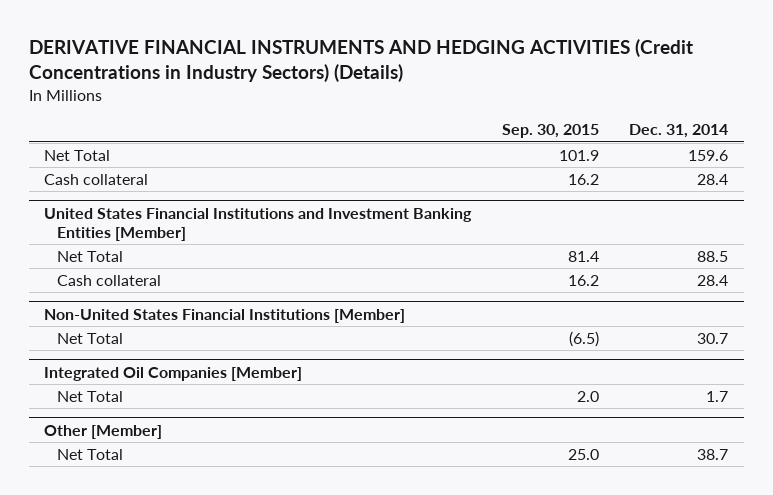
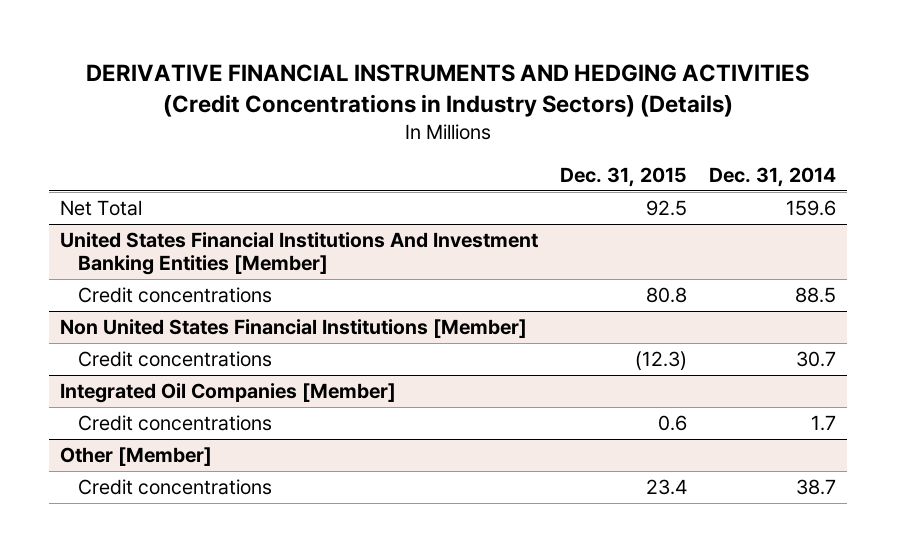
[501,124,599,139] Sep. 30, 2015 -> none
none -> [560,166,688,187] Dec. 31, 2015
[44,173,149,185] Cash collateral -> none
[57,274,162,286] Cash collateral -> none
[57,332,124,344] Net Total -> none
[44,207,473,241] United States Financial Institutions and Investment Banking Entities [Member] -> [60,231,539,276] United States Financial Institutions And Investment Banking Entities [Member]
[57,250,124,262] Net Total -> [77,286,272,303] Credit concentrations
[44,308,406,323] Non-United States Financial Institutions [Member] -> [60,318,528,338] Non United States Financial Institutions [Member]
none -> [77,350,272,367] Credit concentrations
[57,390,124,402] Net Total -> none
none -> [77,414,272,431] Credit concentrations
[57,448,124,460] Net Total -> [77,478,272,495] Credit concentrations

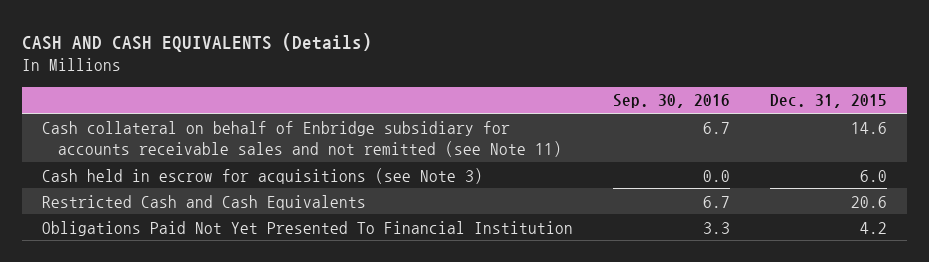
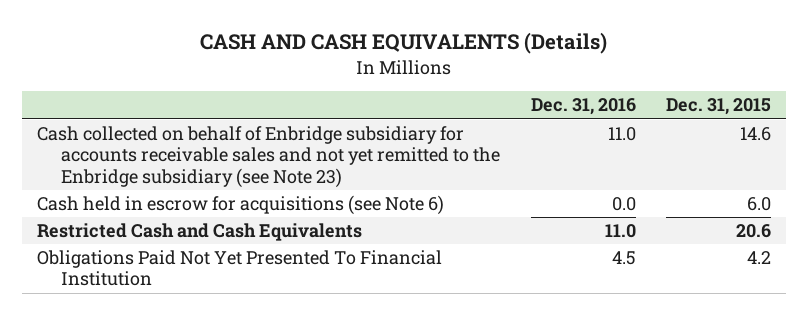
[613,94,731,109] Sep. 30, 2016 -> none
none -> [530,98,636,116] Dec. 31, 2016
[42,120,562,157] Cash collateral on behalf of Enbridge subsidiary for accounts receivable sales and not remitted (see Note 11) -> [36,126,501,188] Cash collected on behalf of Enbridge subsidiary for accounts receivable sales and not yet remitted to the Enbridge subsidiary (see Note 23)
[42,167,484,184] Cash held in escrow for acquisitions (see Note 3) -> [36,195,444,216] Cash held in escrow for acquisitions (see Note 6)

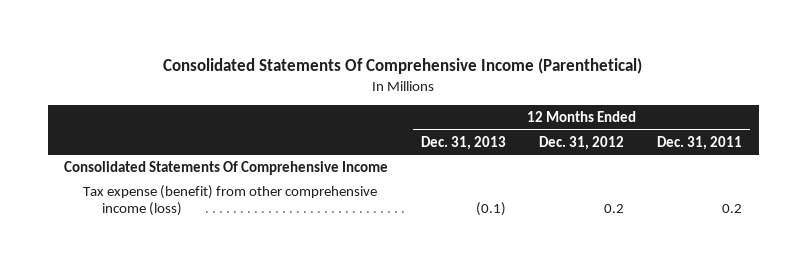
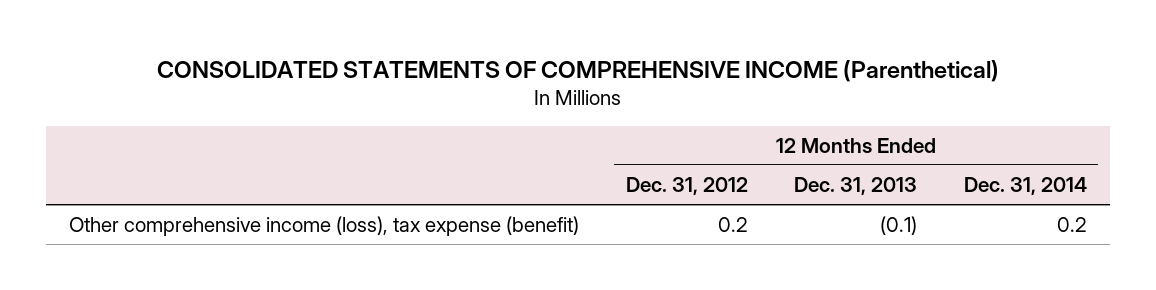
[163,57,643,74] Consolidated Statements Of Comprehensive Income (Parenthetical) -> [156,59,999,82] CONSOLIDATED STATEMENTS OF COMPREHENSIVE INCOME (Parenthetical)
[657,135,743,150] Dec. 31, 2011 -> none
none -> [963,176,1087,195] Dec. 31, 2014
[64,160,389,175] Consolidated Statements Of Comprehensive Income -> none
[83,184,378,217] Tax expense (benefit) from other comprehensive income (loss) -> [69,216,580,237] Other comprehensive income (loss), tax expense (benefit)

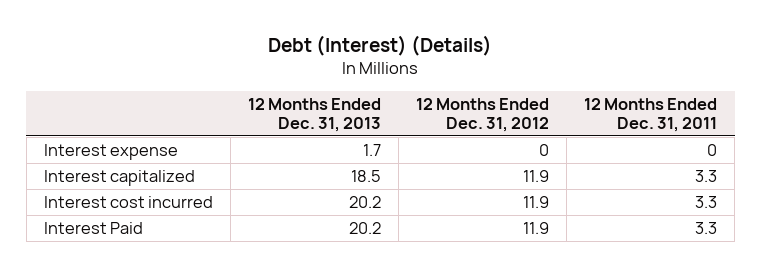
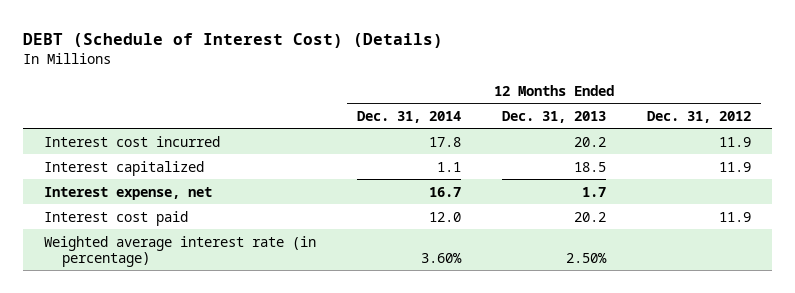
[268,34,493,56] Debt (Interest) (Details) -> [23,33,444,49] DEBT (Schedule of Interest Cost) (Details)
[584,97,718,132] 12 Months Ended Dec. 31, 2011 -> none
none -> [356,110,461,123] Dec. 31, 2014
[43,143,178,160] Interest expense -> none
[43,169,195,186] Interest capitalized -> [43,160,204,176] Interest capitalized
none -> [43,186,212,200] Interest expense, net
[43,221,143,234] Interest Paid -> [43,210,188,226] Interest cost paid
none -> [43,235,316,267] Weighted average interest rate (in percentage)

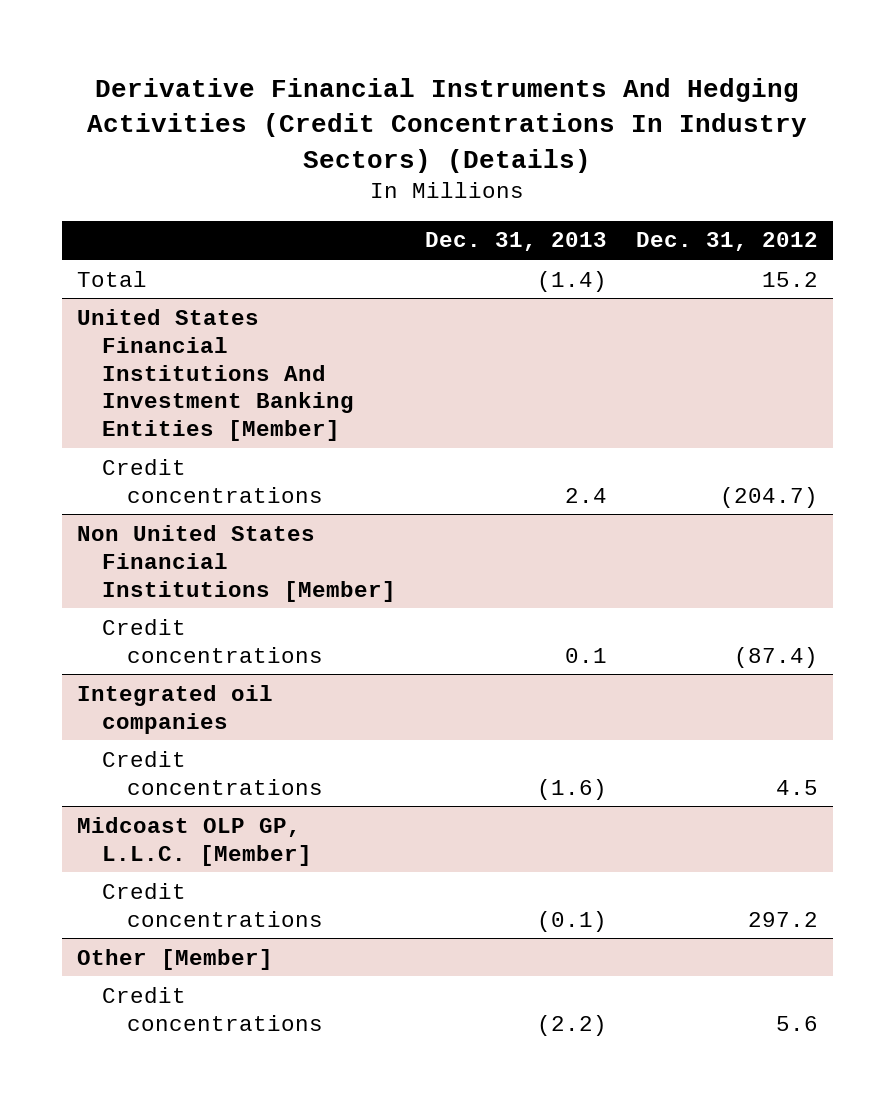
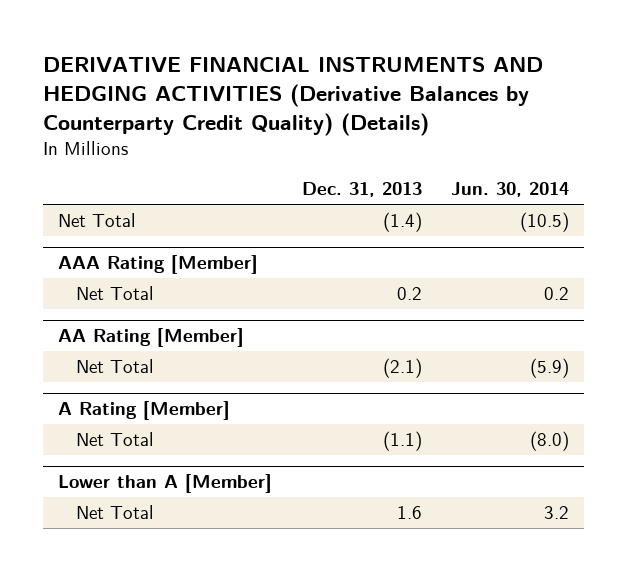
[87,78,808,173] Derivative Financial Instruments And Hedging Activities (Credit Concentrations In Industry Sectors) (Details) -> [43,57,544,136] DERIVATIVE FINANCIAL INSTRUMENTS AND HEDGING ACTIVITIES (Derivative Balances by Counterparty Credit Quality) (Details)
[636,232,819,252] Dec. 31, 2012 -> none
none -> [451,182,570,198] Jun. 30, 2014
[76,308,354,442] United States Financial Institutions And Investment Banking Entities [Member] -> none
[101,458,323,503] Credit concentrations -> none
[76,524,396,602] Non United States Financial Institutions [Member] -> none
[101,618,323,663] Credit concentrations -> none
[76,684,273,734] Integrated oil companies -> none
[101,750,323,795] Credit concentrations -> none
[76,816,312,866] Midcoast OLP GP, L.L.C. [Member] -> none
[101,882,323,927] Credit concentrations -> none
[76,948,273,970] Other [Member] -> none
[101,986,323,1031] Credit concentrations -> none
[76,270,147,287] Total -> [57,212,136,227] Net Total
none -> [57,255,258,275] AAA Rating [Member]
none -> [75,285,154,300] Net Total
none -> [57,328,244,348] AA Rating [Member]
none -> [75,358,154,373] Net Total
none -> [57,401,230,421] A Rating [Member]
none -> [75,431,154,446] Net Total
none -> [57,474,272,494] Lower than A [Member]
none -> [75,504,154,519] Net Total

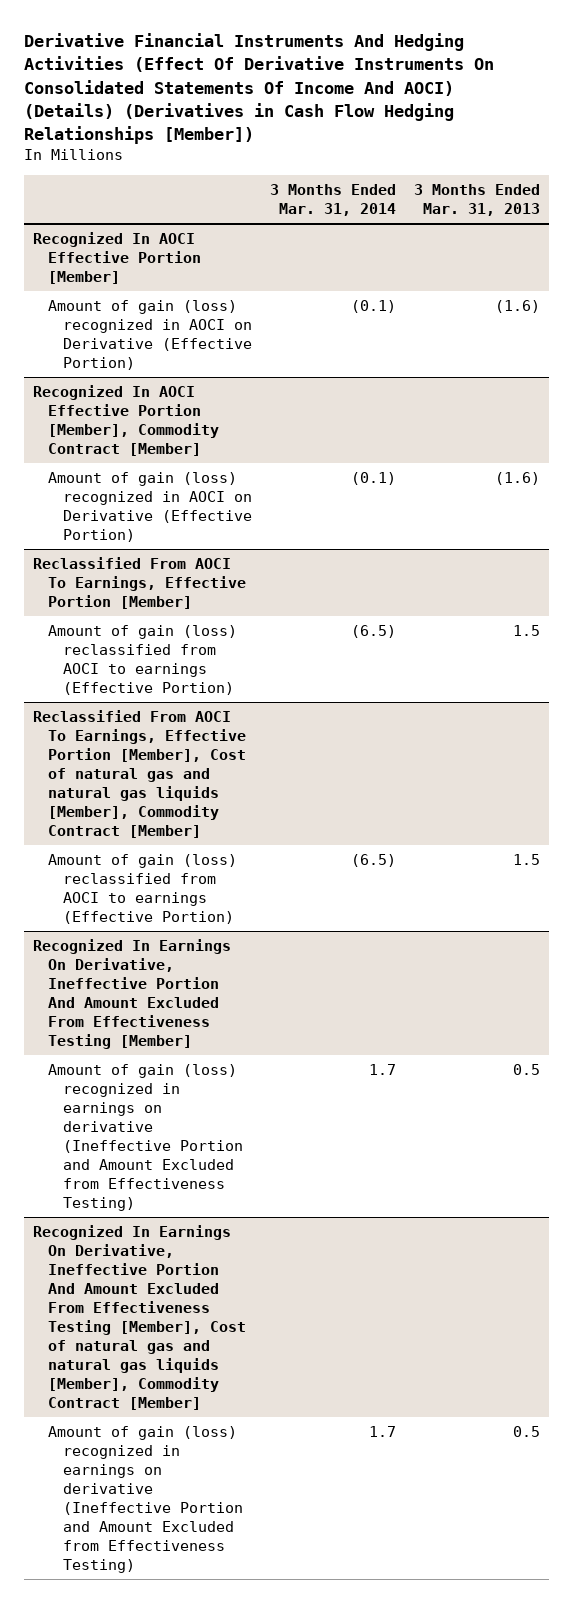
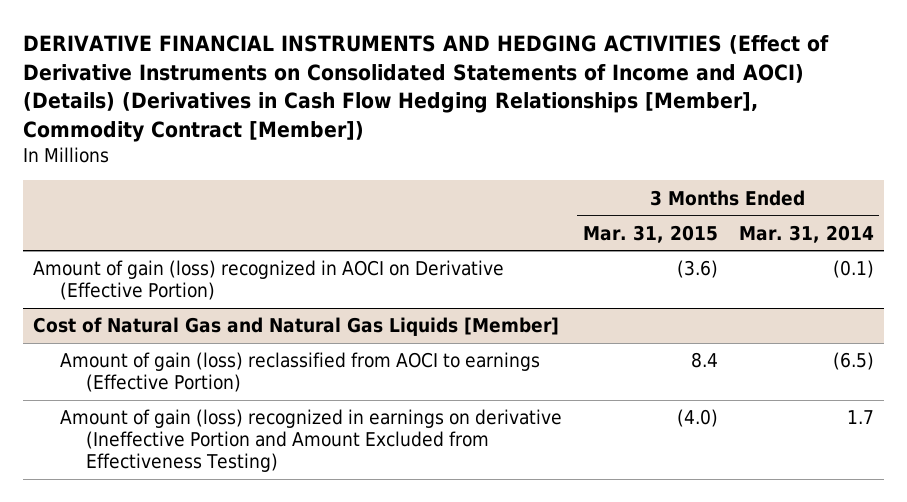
[24,33,495,144] Derivative Financial Instruments And Hedging Activities (Effect Of Derivative Instruments On Consolidated Statements Of Income And AOCI) (Details) (Derivatives in Cash Flow Hedging Relationships [Member]) -> [22,35,829,143] DERIVATIVE FINANCIAL INSTRUMENTS AND HEDGING ACTIVITIES (Effect of Derivative Instruments on Consolidated Statements of Income and AOCI) (Details) (Derivatives in Cash Flow Hedging Relationships [Member], Commodity Contract [Member])
[414,184,541,217] 3 Months Ended Mar. 31, 2013 -> none
none -> [582,224,718,243] Mar. 31, 2015
[33,232,201,284] Recognized In AOCI Effective Portion [Member] -> none
[33,385,219,456] Recognized In AOCI Effective Portion [Member], Commodity Contract [Member] -> none
[47,472,252,542] Amount of gain (loss) recognized in AOCI on Derivative (Effective Portion) -> none
[33,557,246,609] Reclassified From AOCI To Earnings, Effective Portion [Member] -> none
[47,625,237,695] Amount of gain (loss) reclassified from AOCI to earnings (Effective Portion) -> none
[33,710,246,838] Reclassified From AOCI To Earnings, Effective Portion [Member], Cost of natural gas and natural gas liquids [Member], Commodity Contract [Member] -> none
none -> [33,317,560,337] Cost of Natural Gas and Natural Gas Liquids [Member]
[33,939,232,1049] Recognized In Earnings On Derivative, Ineffective Portion And Amount Excluded From Effectiveness Testing [Member] -> none
[33,1225,246,1410] Recognized In Earnings On Derivative, Ineffective Portion And Amount Excluded From Effectiveness Testing [Member], Cost of natural gas and natural gas liquids [Member], Commodity Contract [Member] -> none
[47,1426,243,1573] Amount of gain (loss) recognized in earnings on derivative (Ineffective Portion and Amount Excluded from Effectiveness Testing) -> none

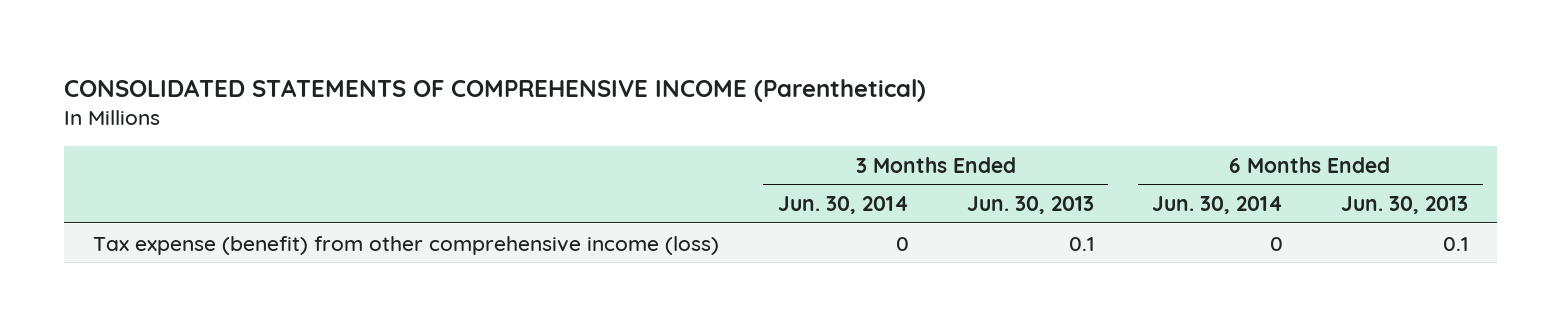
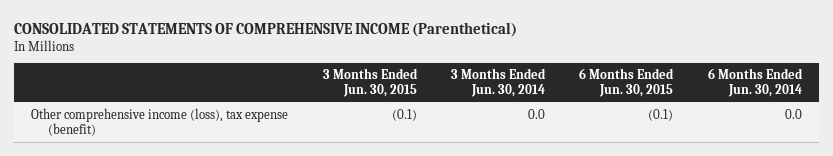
[966,195,1094,214] Jun. 30, 2013 -> none
[1341,195,1469,214] Jun. 30, 2013 -> none
none -> [322,68,418,98] 3 Months Ended Jun. 30, 2015
none -> [579,68,675,98] 6 Months Ended Jun. 30, 2015
[93,235,720,255] Tax expense (benefit) from other comprehensive income (loss) -> [31,108,289,136] Other comprehensive income (loss), tax expense (benefit)
[895,236,909,251] 0 -> [528,109,546,120] 0.0
[1270,236,1284,251] 0 -> [784,109,802,120] 0.0

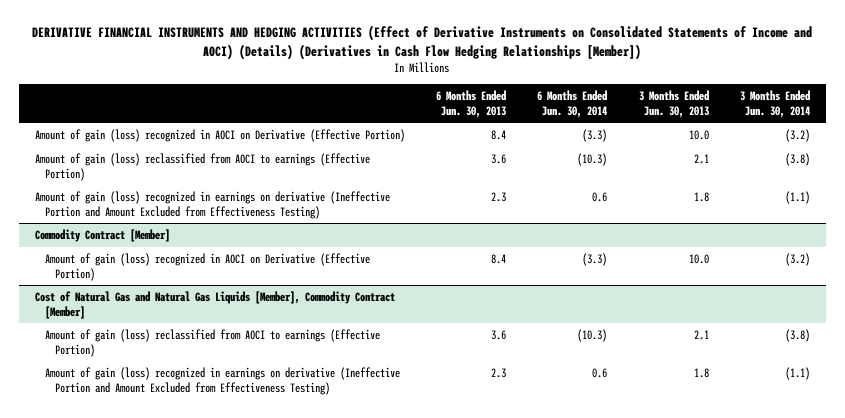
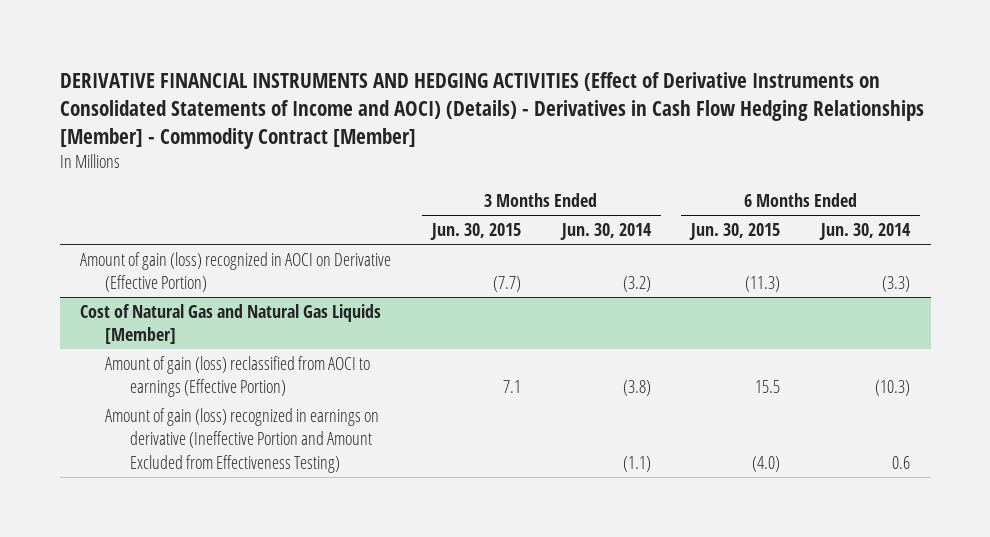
[32,25,813,60] DERIVATIVE FINANCIAL INSTRUMENTS AND HEDGING ACTIVITIES (Effect of Derivative Instruments on Consolidated Statements of Income and AOCI) (Details) (Derivatives in Cash Flow Hedging Relationships [Member]) -> [59,71,924,149] DERIVATIVE FINANCIAL INSTRUMENTS AND HEDGING ACTIVITIES (Effect of Derivative Instruments on Consolidated Statements of Income and AOCI) (Details) - Derivatives in Cash Flow Hedging Relationships [Member] - Commodity Contract [Member]
[435,89,506,118] 6 Months Ended Jun. 30, 2013 -> none
[638,89,709,118] 3 Months Ended Jun. 30, 2013 -> none
none -> [429,223,521,241] Jun. 30, 2015
none -> [689,223,781,241] Jun. 30, 2015
[34,153,370,181] Amount of gain (loss) reclassified from AOCI to earnings (Effective Portion) -> none
[34,191,390,219] Amount of gain (loss) recognized in earnings on derivative (Ineffective Portion and Amount Excluded from Effectiveness Testing) -> none
[34,229,170,243] Commodity Contract [Member] -> none
[44,253,370,281] Amount of gain (loss) recognized in AOCI on Derivative (Effective Portion) -> none
[34,291,395,319] Cost of Natural Gas and Natural Gas Liquids [Member], Commodity Contract [Member] -> [79,304,381,345] Cost of Natural Gas and Natural Gas Liquids [Member]

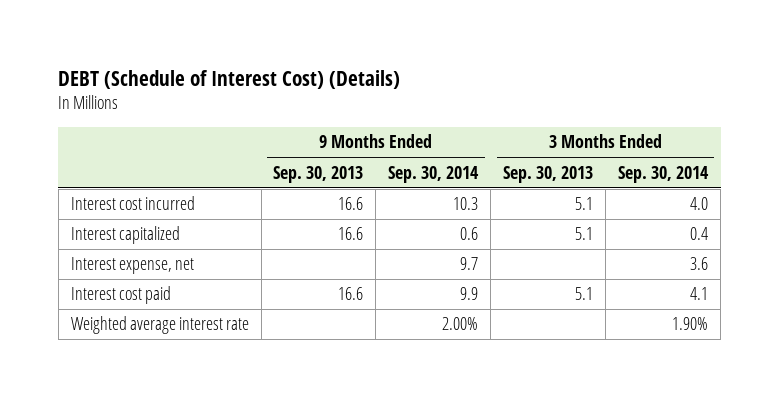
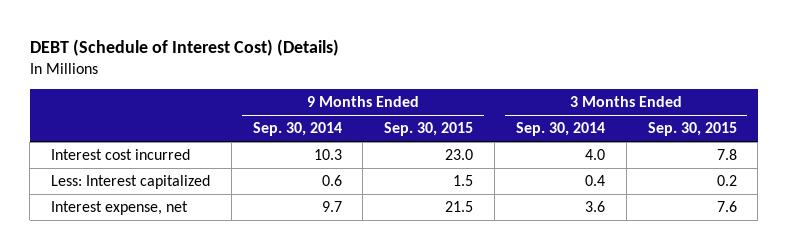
[273,165,364,183] Sep. 30, 2013 -> none
[503,165,594,183] Sep. 30, 2013 -> none
none -> [384,122,474,137] Sep. 30, 2015
none -> [647,122,737,137] Sep. 30, 2015
[70,226,180,245] Interest capitalized -> [50,174,210,189] Less: Interest capitalized
[70,286,171,305] Interest cost paid -> none
[70,316,249,335] Weighted average interest rate -> none

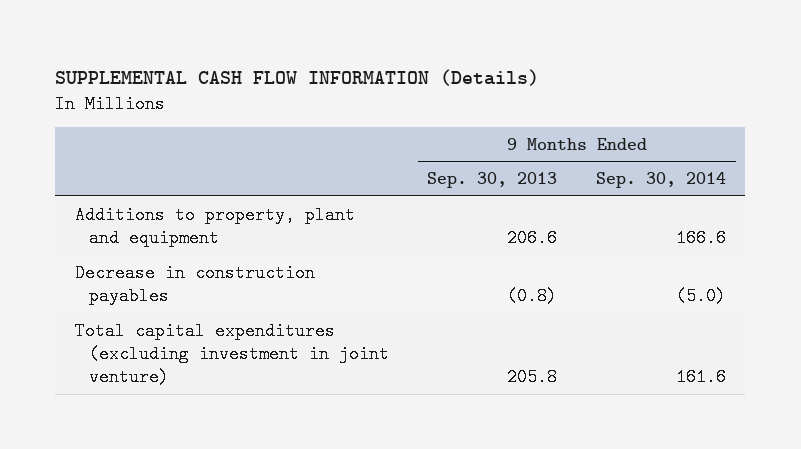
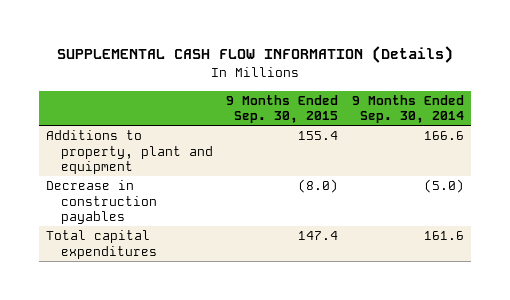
[427,172,558,189] Sep. 30, 2013 -> none
none -> [226,94,339,124] 9 Months Ended Sep. 30, 2015
[74,321,389,387] Total capital expenditures (excluding investment in joint venture) -> [45,230,157,259] Total capital expenditures

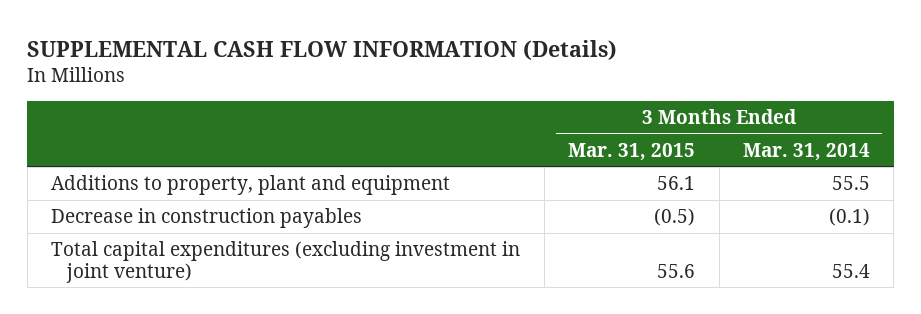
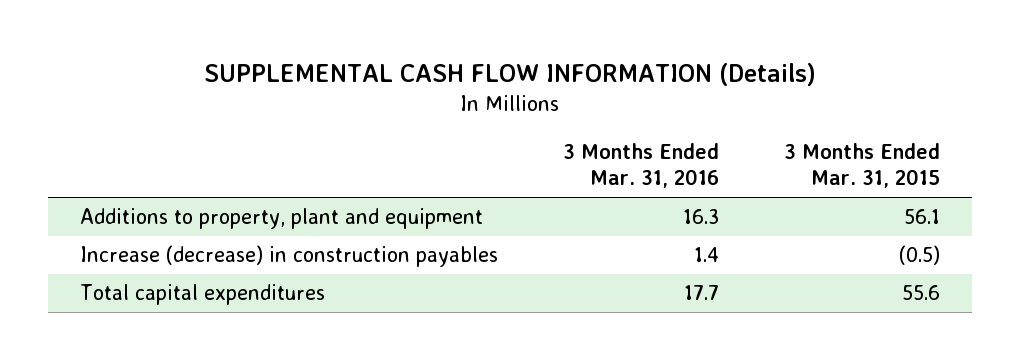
[742,142,870,161] Mar. 31, 2014 -> none
none -> [562,143,719,189] 3 Months Ended Mar. 31, 2016
[51,208,363,229] Decrease in construction payables -> [80,245,499,268] Increase (decrease) in construction payables
[51,241,521,283] Total capital expenditures (excluding investment in joint venture) -> [80,284,326,306] Total capital expenditures

